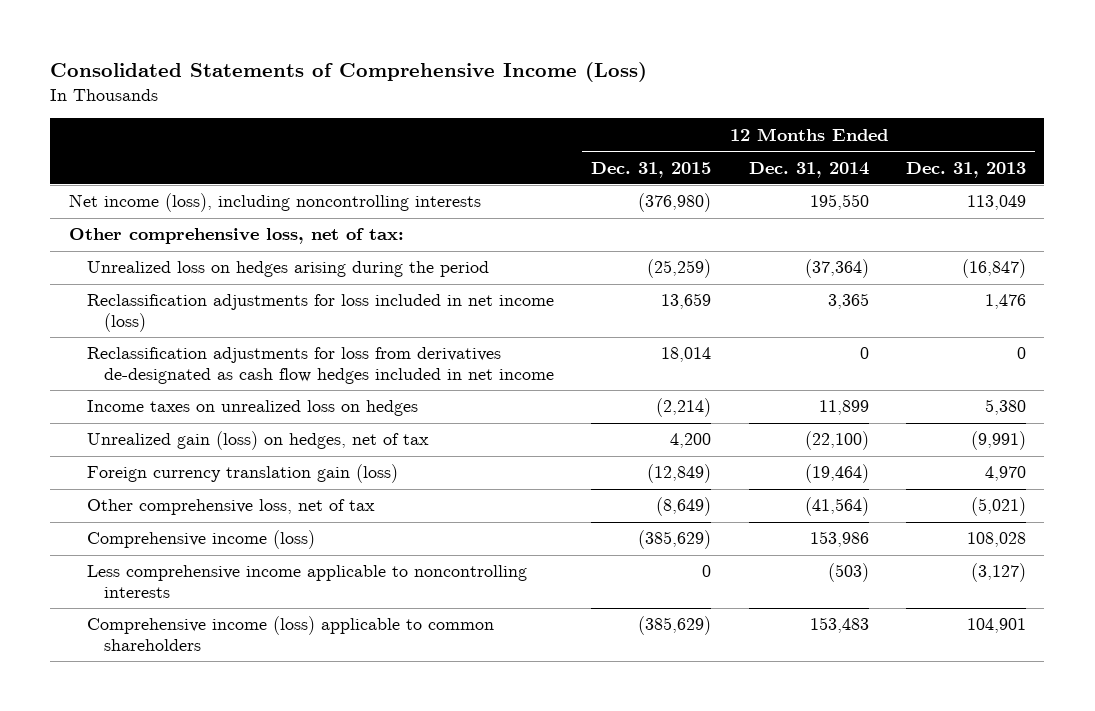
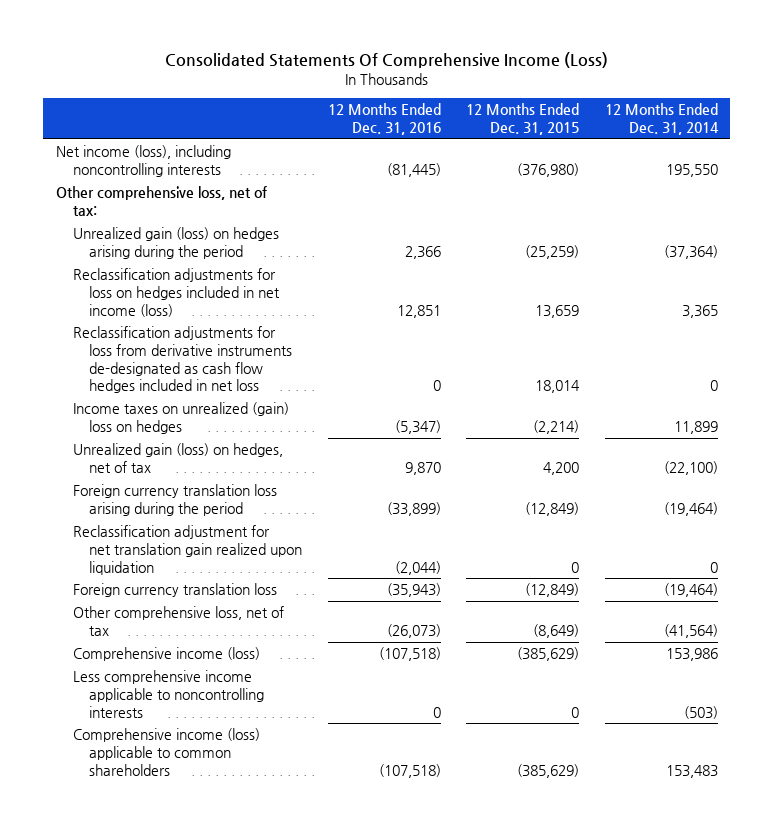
[50,62,648,83] Consolidated Statements of Comprehensive Income (Loss) -> [164,52,608,69] Consolidated Statements Of Comprehensive Income (Loss)
[905,161,1026,178] Dec. 31, 2013 -> none
none -> [327,103,441,136] 12 Months Ended Dec. 31, 2016
[86,261,489,278] Unrealized loss on hedges arising during the period -> [72,227,279,260] Unrealized gain (loss) on hedges arising during the period
[86,294,554,333] Reclassification adjustments for loss included in net income (loss) -> [72,268,281,317] Reclassification adjustments for loss on hedges included in net income (loss)
[86,347,555,385] Reclassification adjustments for loss from derivatives de-designated as cash flow hedges included in net income -> [72,326,293,394] Reclassification adjustments for loss from derivative instruments de-designated as cash flow hedges included in net loss
[86,400,418,417] Income taxes on unrealized loss on hedges -> [72,402,289,435] Income taxes on unrealized (gain) loss on hedges
[86,464,398,484] Foreign currency translation gain (loss) -> [72,484,277,517] Foreign currency translation loss arising during the period
none -> [72,525,303,575] Reclassification adjustment for net translation gain realized upon liquidation
none -> [72,583,277,598] Foreign currency translation loss

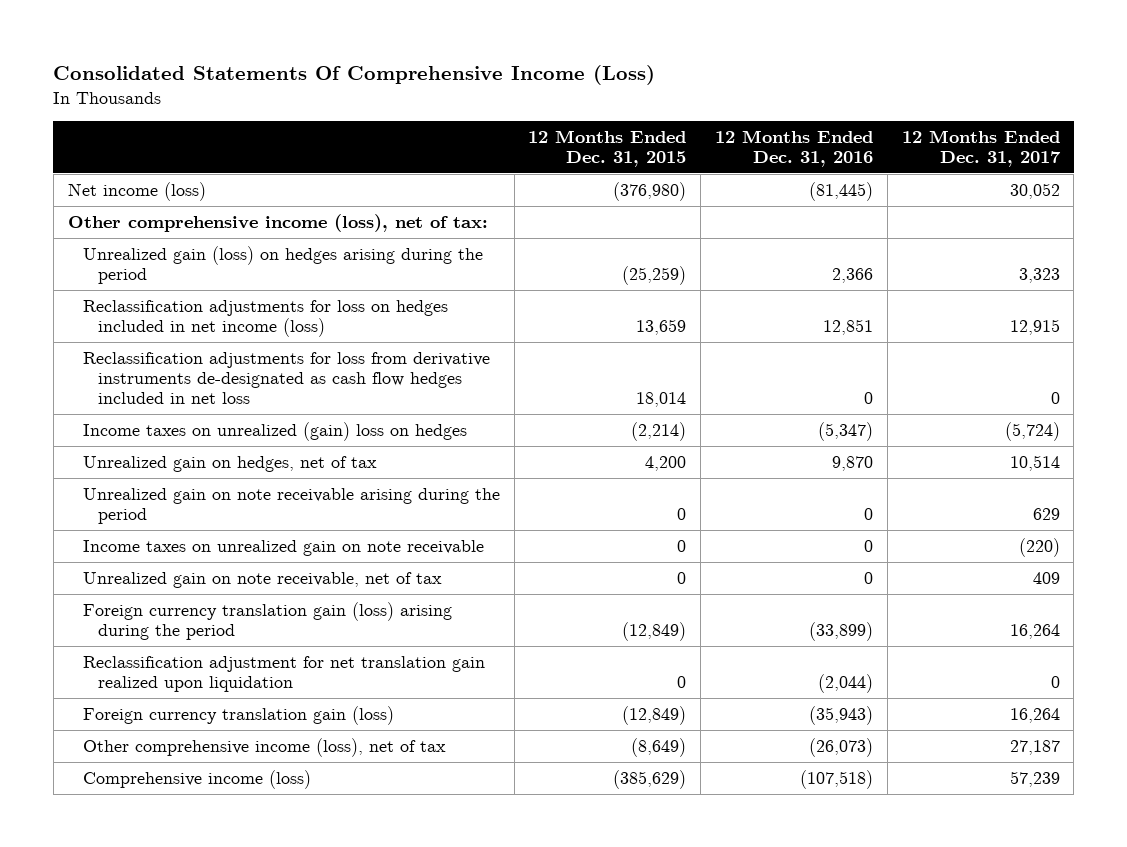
[604,103,719,136] 12 Months Ended Dec. 31, 2014 -> none
none -> [901,129,1061,167] 12 Months Ended Dec. 31, 2017
[56,145,232,178] Net income (loss), including noncontrolling interests -> [67,181,206,201] Net income (loss)
[56,186,268,217] Other comprehensive loss, net of tax: -> [67,213,488,232] Other comprehensive income (loss), net of tax:
[72,443,283,474] Unrealized gain (loss) on hedges, net of tax -> [82,455,377,472] Unrealized gain on hedges, net of tax
none -> [82,487,500,524] Unrealized gain on note receivable arising during the period
none -> [82,539,484,556] Income taxes on unrealized gain on note receivable
none -> [82,571,442,588] Unrealized gain on note receivable, net of tax
[72,484,277,517] Foreign currency translation loss arising during the period -> [82,601,452,640] Foreign currency translation gain (loss) arising during the period
[72,583,277,598] Foreign currency translation loss -> [82,705,394,725] Foreign currency translation gain (loss)
[72,606,284,637] Other comprehensive loss, net of tax -> [82,737,446,757] Other comprehensive income (loss), net of tax
[72,670,265,718] Less comprehensive income applicable to noncontrolling interests -> none
[72,728,260,776] Comprehensive income (loss) applicable to common shareholders -> none

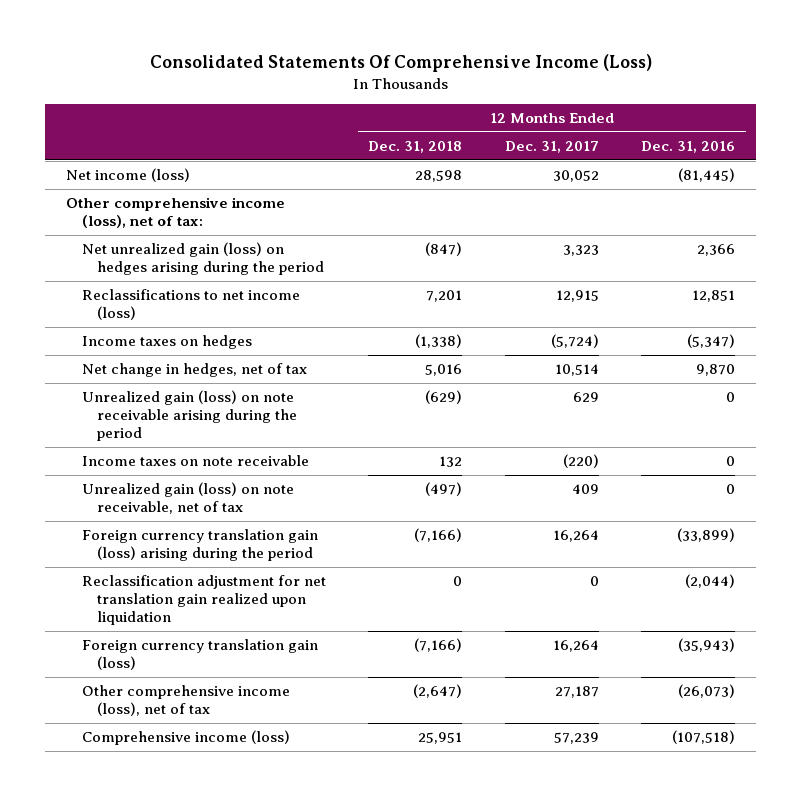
[528,129,687,167] 12 Months Ended Dec. 31, 2015 -> none
none -> [368,141,463,154] Dec. 31, 2018
[82,351,490,404] Reclassification adjustments for loss from derivative instruments de-designated as cash flow hedges included in net loss -> none
[82,245,483,284] Unrealized gain (loss) on hedges arising during the period -> [81,242,325,276] Net unrealized gain (loss) on hedges arising during the period
[82,299,448,337] Reclassification adjustments for loss on hedges included in net income (loss) -> [81,289,300,321] Reclassifications to net income (loss)
[82,421,467,441] Income taxes on unrealized (gain) loss on hedges -> [81,335,252,350] Income taxes on hedges
[82,455,377,472] Unrealized gain on hedges, net of tax -> [81,363,307,378] Net change in hedges, net of tax
[82,487,500,524] Unrealized gain on note receivable arising during the period -> [81,390,298,442] Unrealized gain (loss) on note receivable arising during the period
[82,539,484,556] Income taxes on unrealized gain on note receivable -> [81,455,309,467] Income taxes on note receivable
[82,571,442,588] Unrealized gain on note receivable, net of tax -> [81,482,294,515] Unrealized gain (loss) on note receivable, net of tax

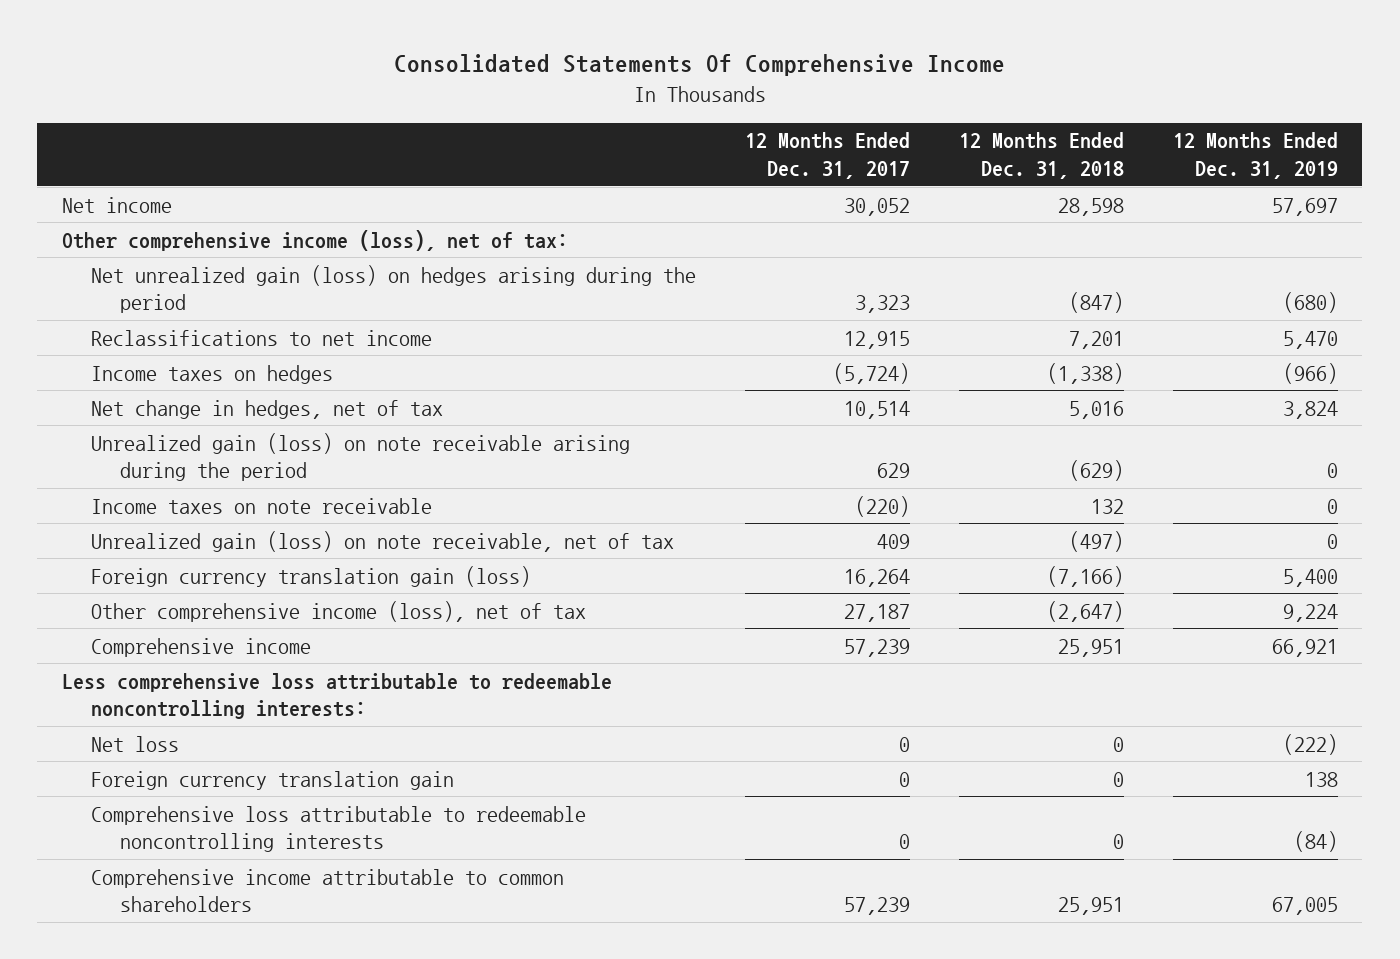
[149,54,652,73] Consolidated Statements Of Comprehensive Income (Loss) -> [393,54,1005,77] Consolidated Statements Of Comprehensive Income
[641,141,736,154] Dec. 31, 2016 -> none
none -> [1172,132,1338,180] 12 Months Ended Dec. 31, 2019
[66,168,191,183] Net income (loss) -> [61,196,172,213] Net income
[81,289,300,321] Reclassifications to net income (loss) -> [91,329,433,346] Reclassifications to net income
[81,529,318,562] Foreign currency translation gain (loss) arising during the period -> none
[81,575,326,626] Reclassification adjustment for net translation gain realized upon liquidation -> none
none -> [91,637,312,657] Comprehensive income
none -> [61,672,612,720] Less comprehensive loss attributable to redeemable noncontrolling interests:
none -> [91,735,180,752] Net loss
none -> [91,770,455,790] Foreign currency translation gain
none -> [91,805,587,853] Comprehensive loss attributable to redeemable noncontrolling interests
[81,730,290,746] Comprehensive income (loss) -> [91,868,565,913] Comprehensive income attributable to common shareholders

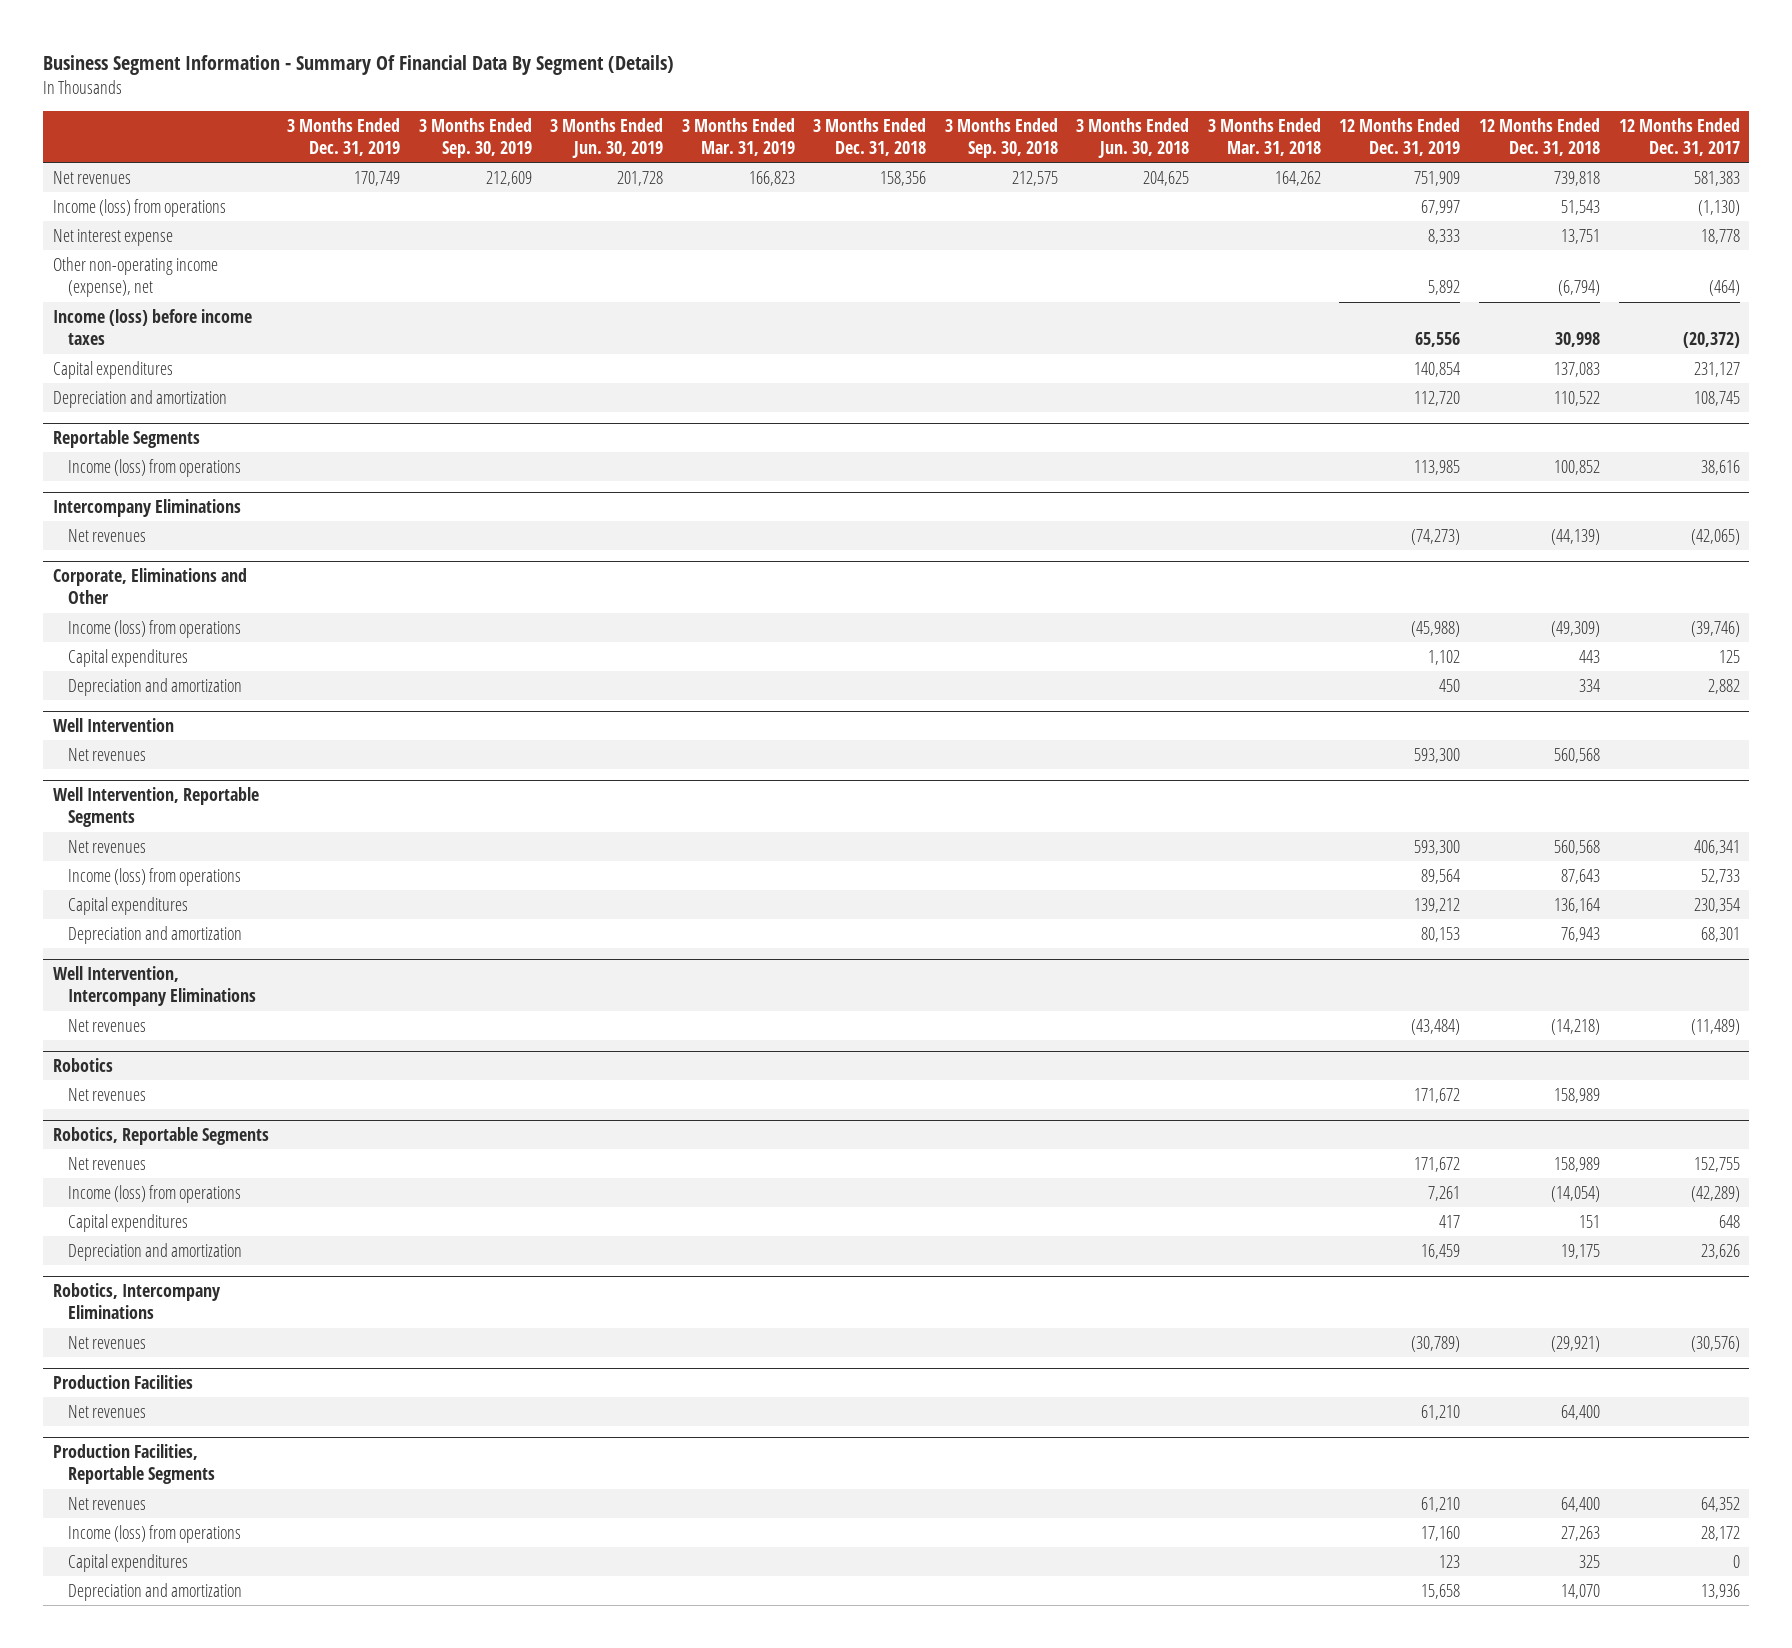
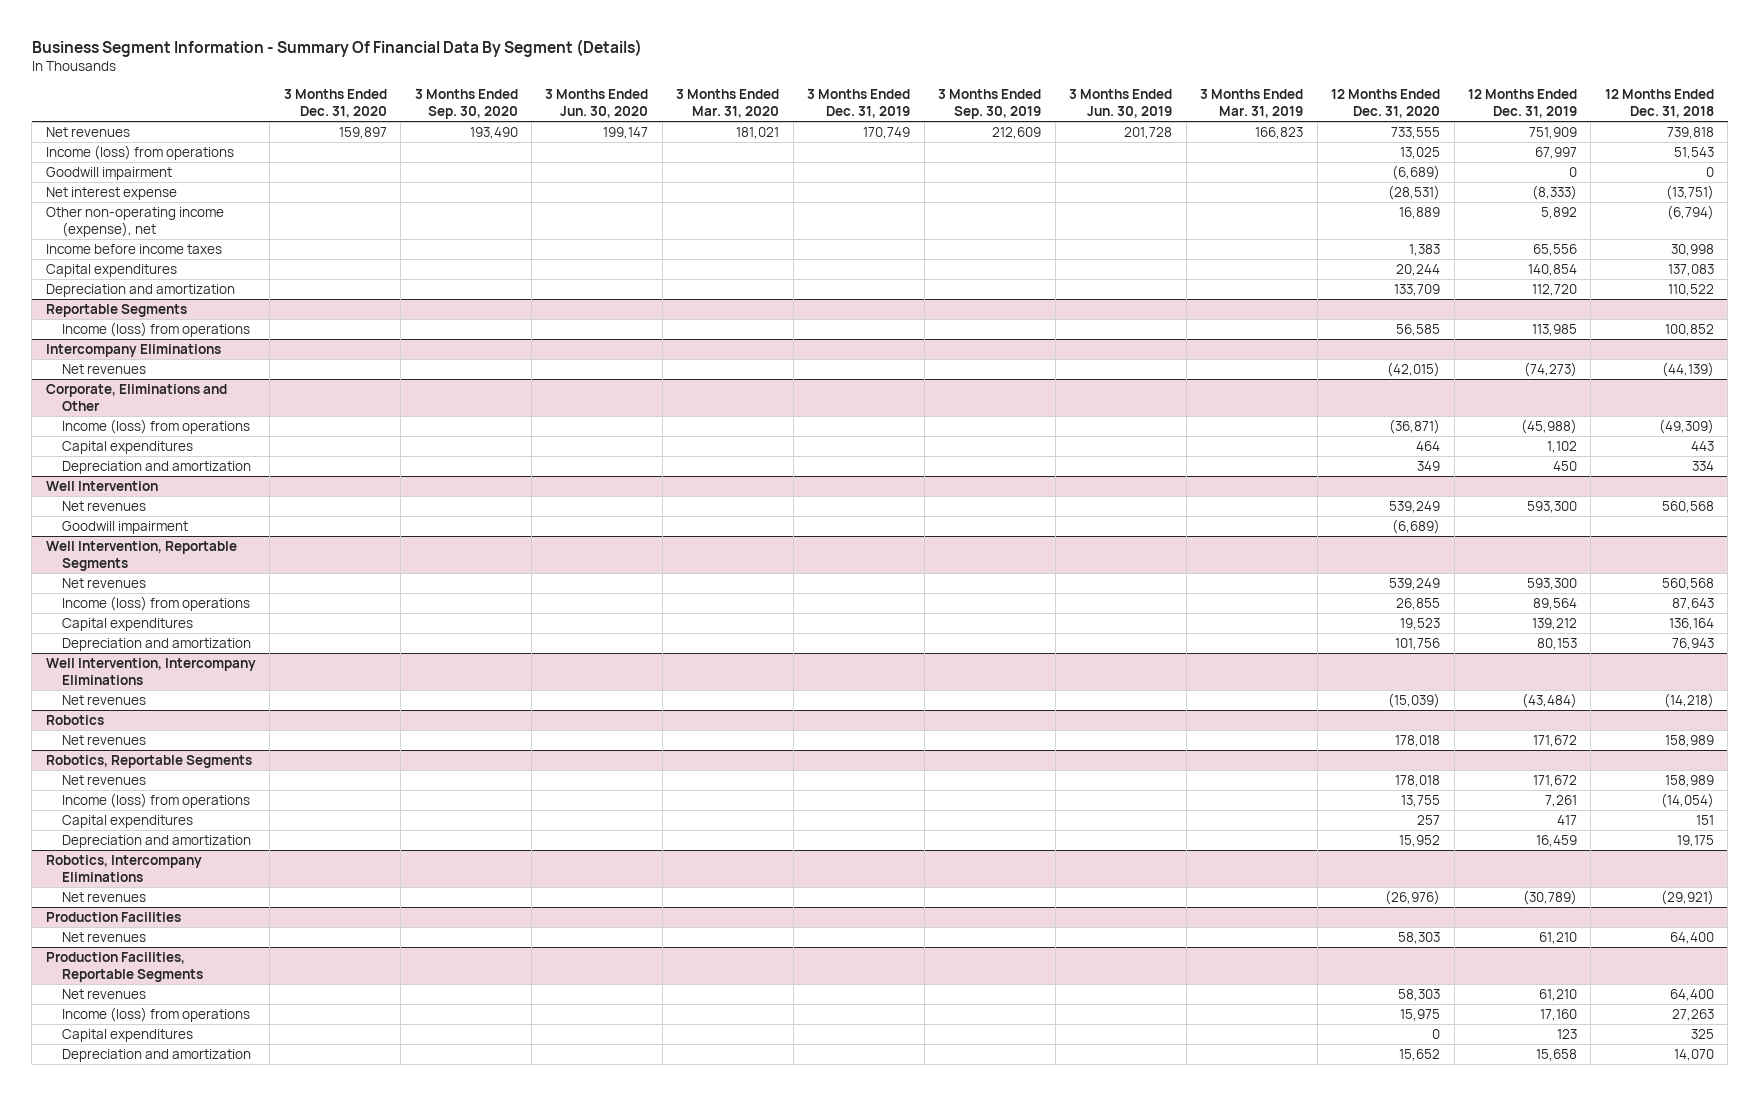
[813,117,927,156] 3 Months Ended Dec. 31, 2018 -> none
[944,117,1058,158] 3 Months Ended Sep. 30, 2018 -> none
[1076,117,1190,158] 3 Months Ended Jun. 30, 2018 -> none
[1207,117,1321,156] 3 Months Ended Mar. 31, 2018 -> none
[1618,117,1740,156] 12 Months Ended Dec. 31, 2017 -> none
none -> [283,89,387,119] 3 Months Ended Dec. 31, 2020
none -> [414,89,518,120] 3 Months Ended Sep. 30, 2020
none -> [545,89,649,119] 3 Months Ended Jun. 30, 2020
none -> [676,89,780,119] 3 Months Ended Mar. 31, 2020
none -> [1331,89,1441,119] 12 Months Ended Dec. 31, 2020
none -> [45,167,172,181] Goodwill impairment
[1428,228,1461,244] 8,333 -> [1531,185,1577,201] (8,333)
[1561,228,1601,244] 13,751 -> [1665,185,1714,201] (13,751)
[52,308,252,346] Income (loss) before income taxes -> [45,244,222,255] Income before income taxes
none -> [62,521,189,535] Goodwill impairment

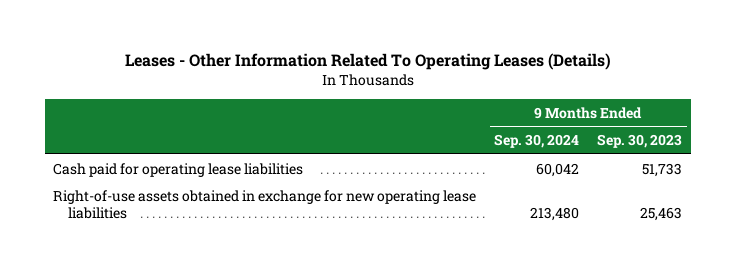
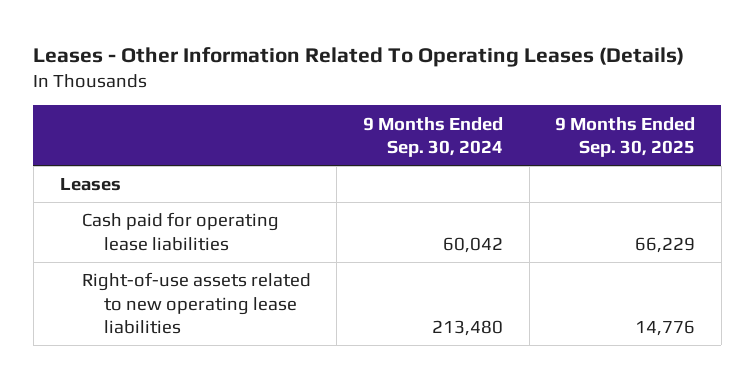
[597,134,683,149] Sep. 30, 2023 -> none
none -> [555,116,696,158] 9 Months Ended Sep. 30, 2025
none -> [59,178,121,192] Leases
[53,189,477,219] Right-of-use assets obtained in exchange for new operating lease liabilities -> [81,272,311,335] Right-of-use assets related to new operating lease liabilities

